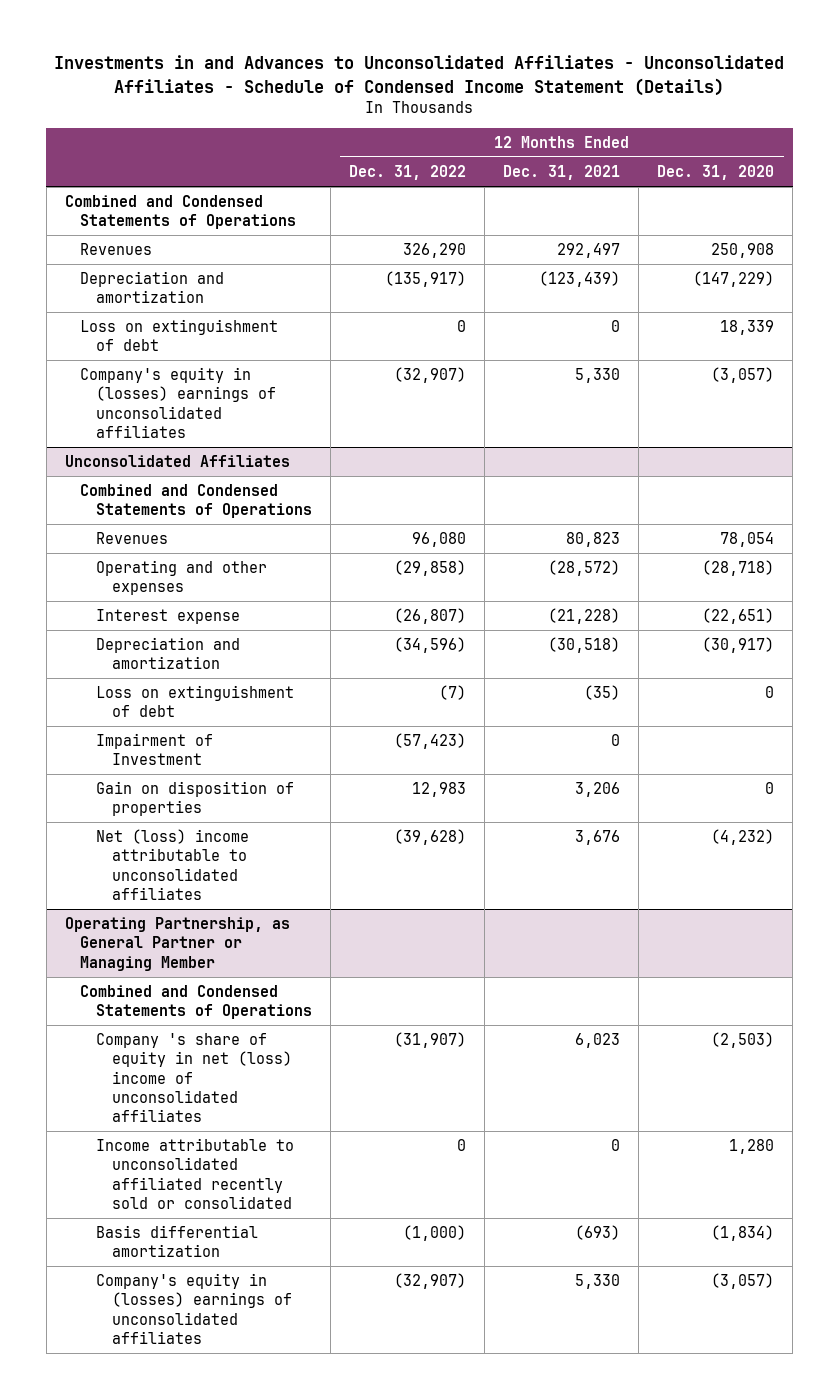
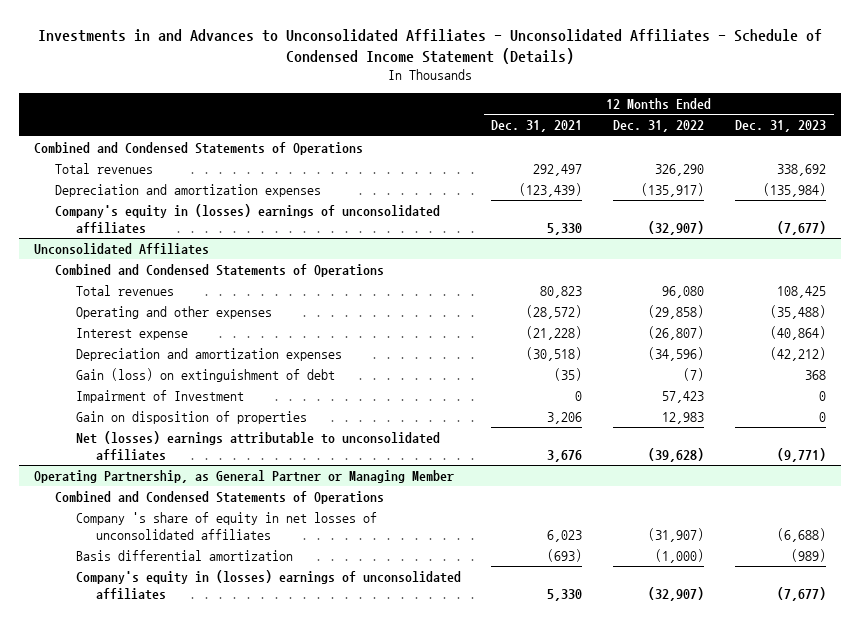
[657,164,775,180] Dec. 31, 2020 -> none
none -> [734,120,826,133] Dec. 31, 2023
[80,319,279,352] Loss on extinguishment of debt -> none
[80,243,153,256] Revenues -> [55,163,154,175] Total revenues
[80,271,225,304] Depreciation and amortization -> [55,184,322,198] Depreciation and amortization expenses
[96,532,169,545] Revenues -> [75,285,174,297] Total revenues
[96,637,241,670] Depreciation and amortization -> [75,348,342,362] Depreciation and amortization expenses
[96,685,295,718] Loss on extinguishment of debt -> [75,368,335,383] Gain (loss) on extinguishment of debt
[394,733,467,750] (57,423) -> [662,391,705,404] 57,423
[96,829,250,900] Net (loss) income attributable to unconsolidated affiliates -> [75,431,440,462] Net (losses) earnings attributable to unconsolidated affiliates
[96,1138,295,1209] Income attributable to unconsolidated affiliated recently sold or consolidated -> none
[96,1033,293,1122] Company 's share of equity in net (loss) income of unconsolidated affiliates -> [75,512,377,541] Company 's share of equity in net losses of unconsolidated affiliates

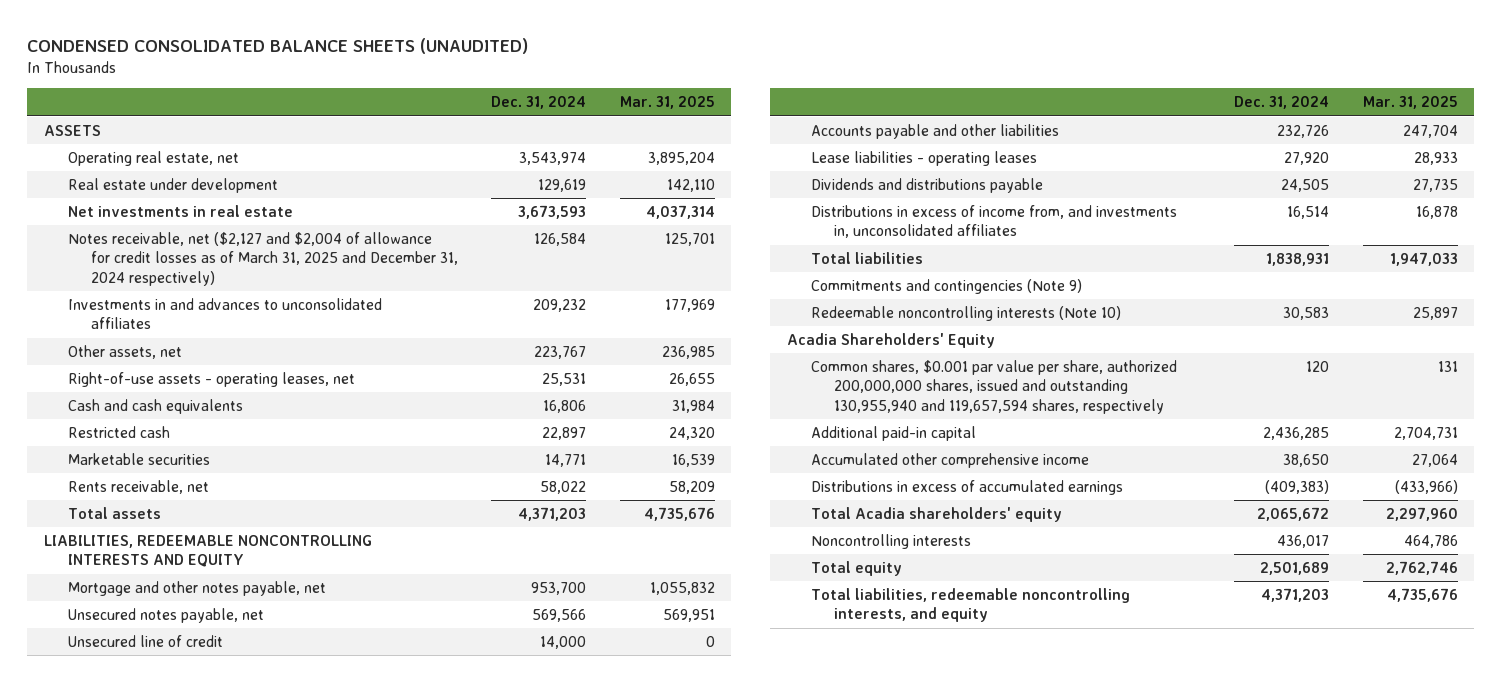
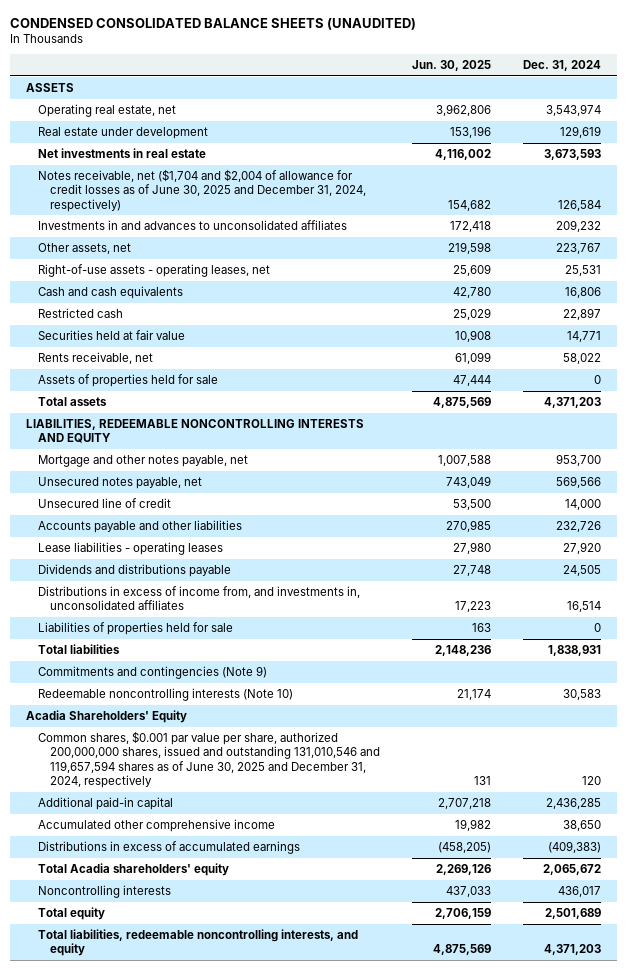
[619,96,715,110] Mar. 31, 2025 -> none
none -> [412,59,492,71] Jun. 30, 2025
[67,232,459,286] Notes receivable, net ($2,127 and $2,004 of allowance for credit losses as of March 31, 2025 and December 31, 2024 respectively) -> [38,168,367,212] Notes receivable, net ($1,704 and $2,004 of allowance for credit losses as of June 30, 2025 and December 31, 2024, respectively)
[67,453,210,466] Marketable securities -> [38,329,186,340] Securities held at fair value
none -> [38,373,219,387] Assets of properties held for sale
none -> [38,621,234,635] Liabilities of properties held for sale
[810,360,1177,414] Common shares, $0.001 par value per share, authorized 200,000,000 shares, issued and outstanding 130,955,940 and 119,657,594 shares, respectively -> [38,730,381,788] Common shares, $0.001 par value per share, authorized 200,000,000 shares, issued and outstanding 131,010,546 and 119,657,594 shares as of June 30, 2025 and December 31, 2024, respectively

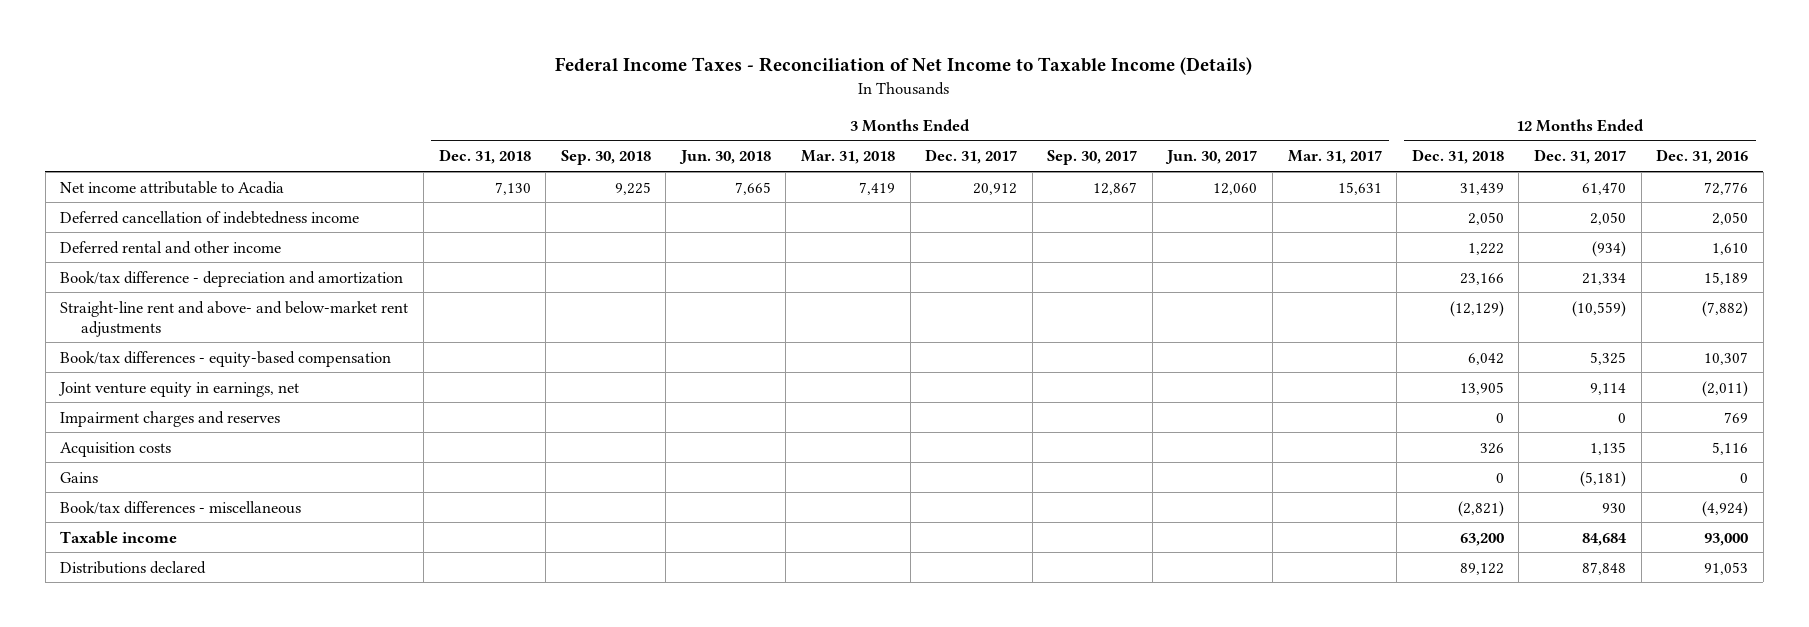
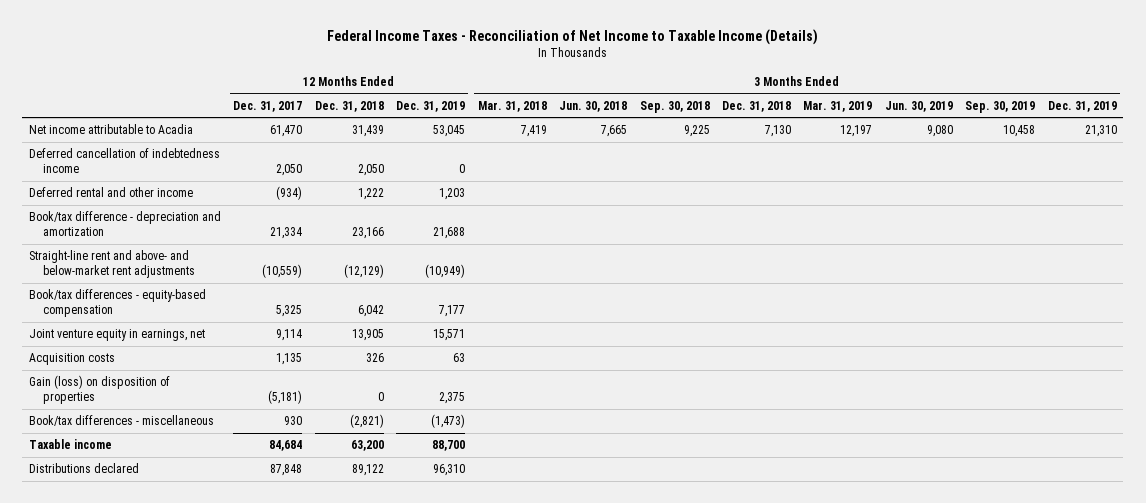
[925,149,1018,165] Dec. 31, 2017 -> none
[1047,150,1138,166] Sep. 30, 2017 -> none
[1165,150,1258,165] Jun. 30, 2017 -> none
[1287,150,1382,165] Mar. 31, 2017 -> none
[1656,149,1749,165] Dec. 31, 2016 -> none
none -> [396,100,466,112] Dec. 31, 2019
none -> [803,100,873,112] Mar. 31, 2019
none -> [884,100,953,112] Jun. 30, 2019
none -> [965,100,1036,113] Sep. 30, 2019
none -> [1047,100,1117,112] Dec. 31, 2019
[60,410,281,427] Impairment charges and reserves -> none
[60,471,99,483] Gains -> [28,375,170,404] Gain (loss) on disposition of properties

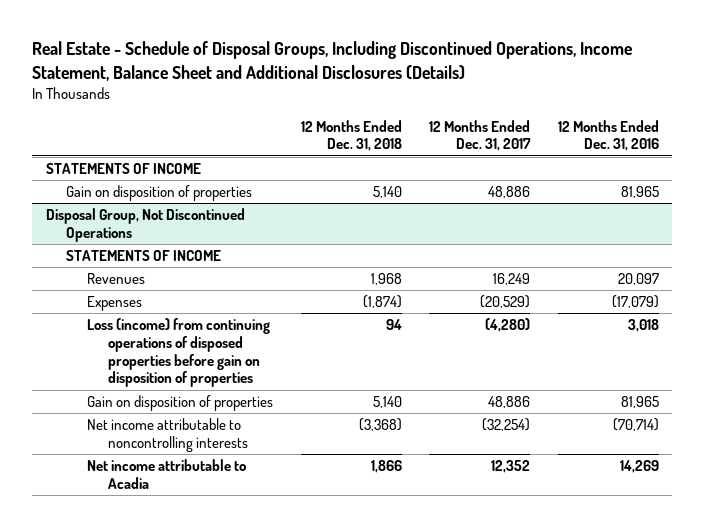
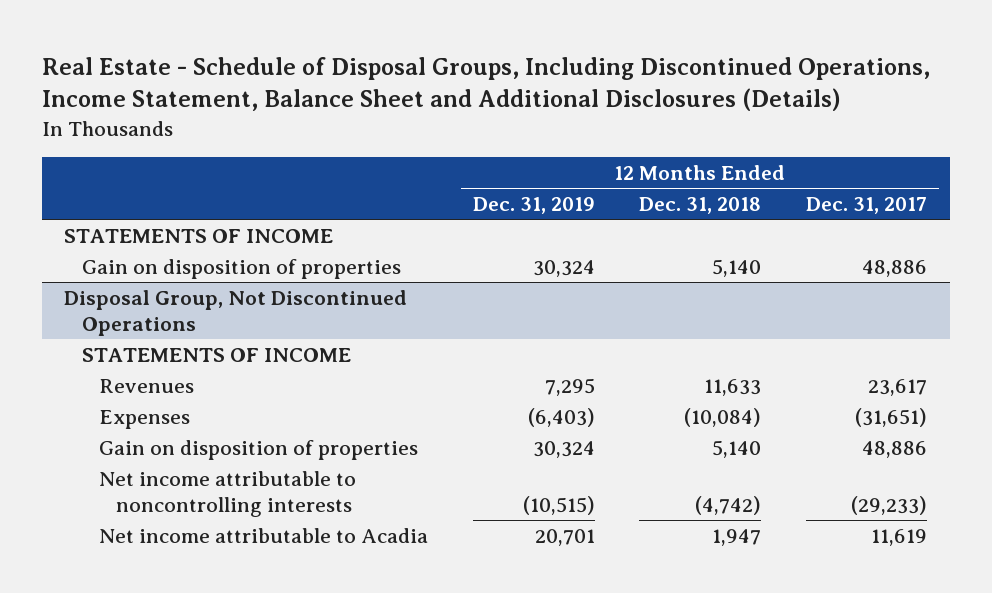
[557,119,659,152] 12 Months Ended Dec. 31, 2016 -> none
none -> [472,196,595,214] Dec. 31, 2019
[86,318,270,388] Loss (income) from continuing operations of disposed properties before gain on disposition of properties -> none
[370,273,402,286] 1,968 -> [704,378,762,396] 11,633
[493,273,531,286] 16,249 -> [868,378,928,396] 23,617
[362,295,402,309] (1,874) -> [684,407,762,427] (10,084)
[480,295,531,309] (20,529) -> [855,407,928,427] (31,651)
[358,418,402,432] (3,368) -> [695,495,762,515] (4,742)
[482,418,531,432] (32,254) -> [851,495,928,515] (29,233)
[370,460,402,474] 1,866 -> [712,528,762,546] 1,947
[491,460,531,474] 12,352 -> [871,528,928,546] 11,619

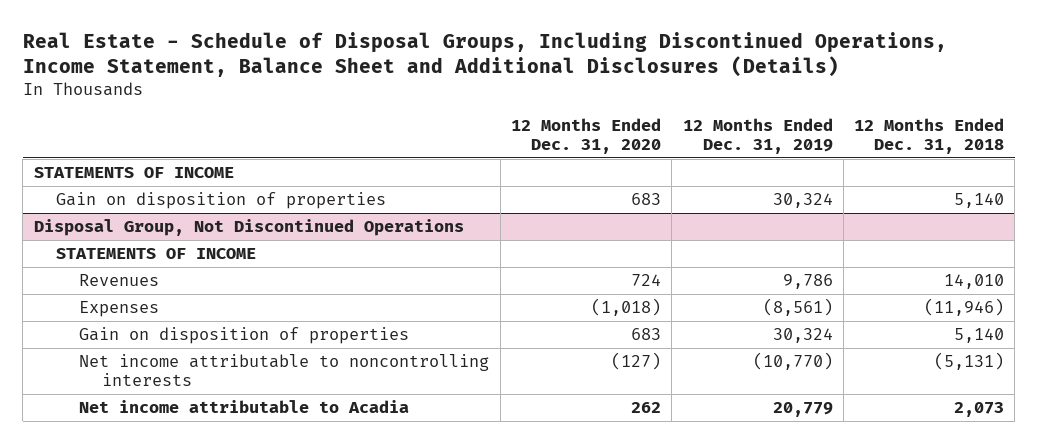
[806,196,928,214] Dec. 31, 2017 -> none
none -> [510,117,661,154] 12 Months Ended Dec. 31, 2020
[544,377,595,396] 7,295 -> [782,274,833,290] 9,786
[704,378,762,396] 11,633 -> [944,274,1005,290] 14,010
[527,407,595,427] (6,403) -> [762,298,833,317] (8,561)
[684,407,762,427] (10,084) -> [924,298,1005,317] (11,946)
[522,495,595,515] (10,515) -> [752,352,833,371] (10,770)
[695,495,762,515] (4,742) -> [934,352,1005,371] (5,131)
[534,528,595,546] 20,701 -> [772,402,833,418] 20,779
[712,528,762,546] 1,947 -> [954,402,1005,418] 2,073

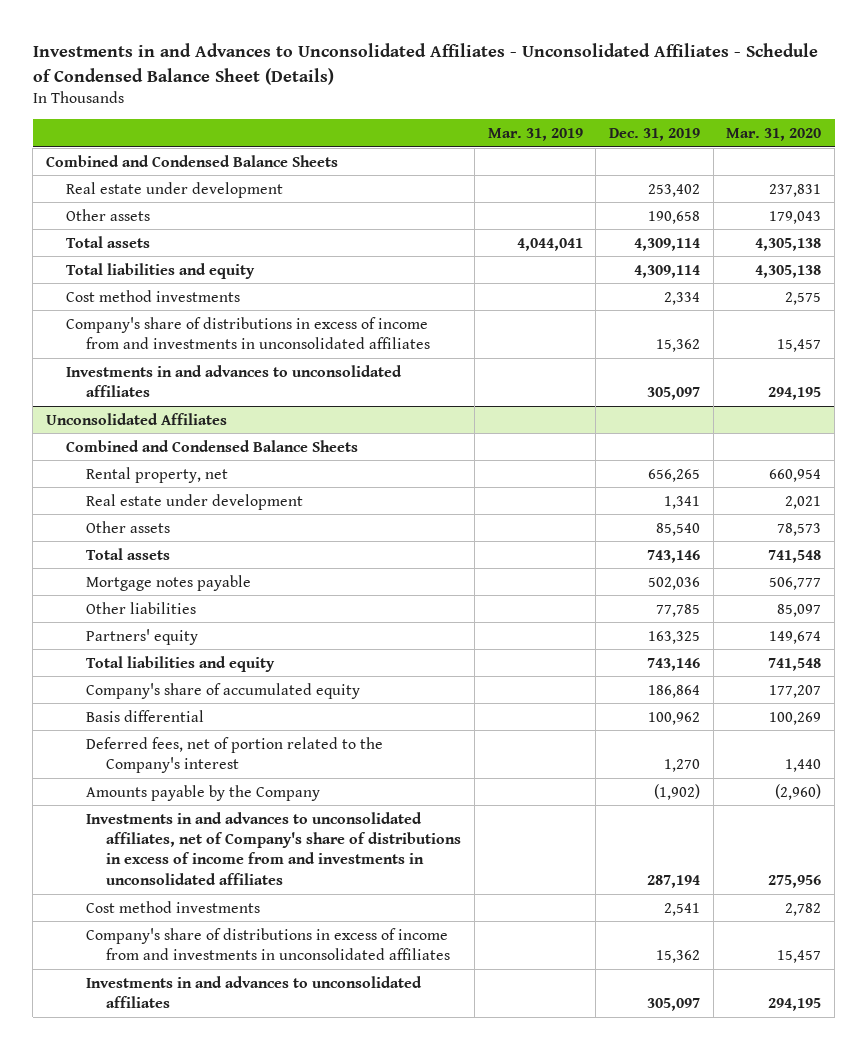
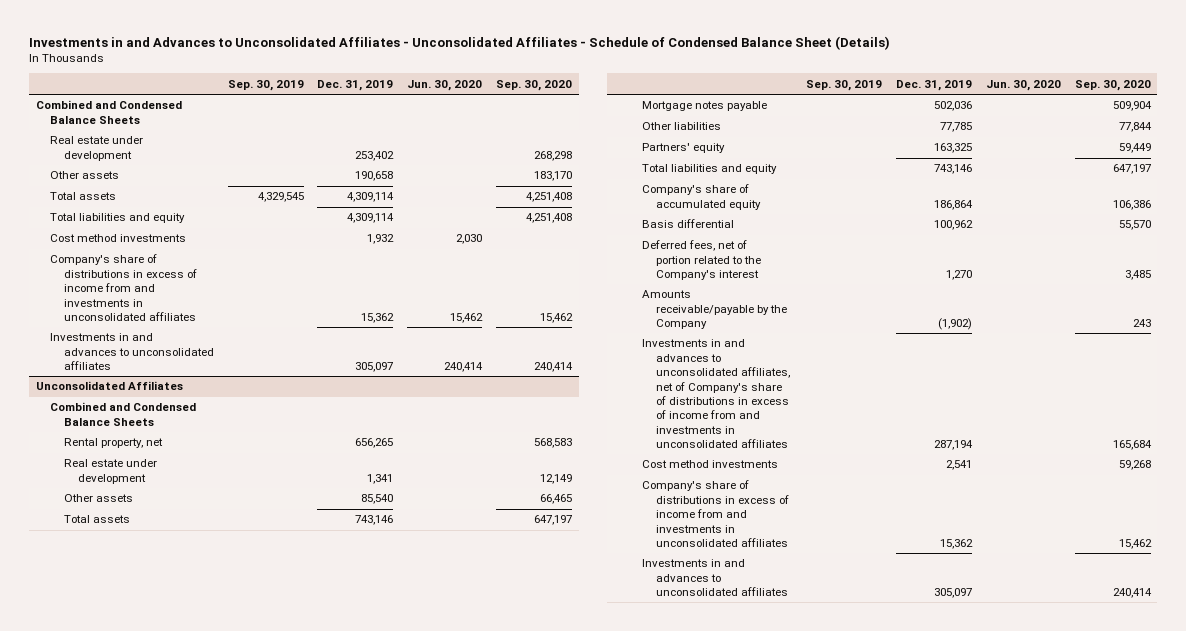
[487,127,583,141] Mar. 31, 2019 -> none
[726,127,822,141] Mar. 31, 2020 -> none
none -> [227,79,304,91] Sep. 30, 2019
none -> [407,79,483,91] Jun. 30, 2020
none -> [495,79,572,91] Sep. 30, 2020
[664,291,701,305] 2,334 -> [367,234,395,245] 1,932
[86,784,321,801] Amounts payable by the Company -> [642,290,788,330] Amounts receivable/payable by the Company

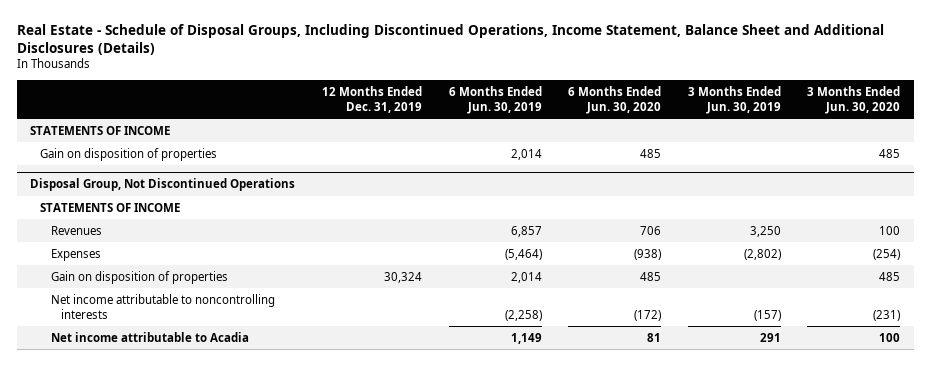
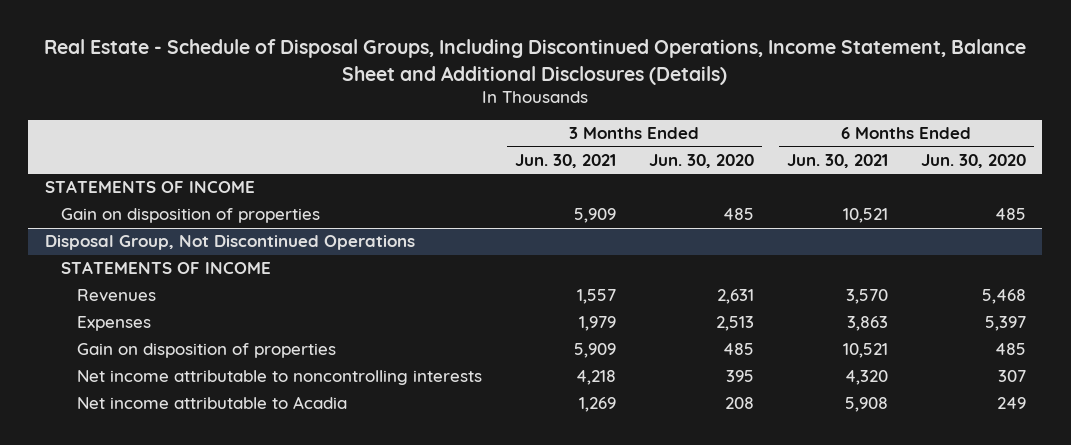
[321,85,422,113] 12 Months Ended Dec. 31, 2019 -> none
[448,85,542,114] 6 Months Ended Jun. 30, 2019 -> none
[687,85,781,114] 3 Months Ended Jun. 30, 2019 -> none
none -> [514,153,616,168] Jun. 30, 2021
none -> [786,153,888,168] Jun. 30, 2021
[640,225,662,235] 706 -> [981,289,1026,305] 5,468
[879,225,901,235] 100 -> [716,289,754,305] 2,631
[634,248,662,260] (938) -> [984,316,1026,332] 5,397
[873,248,901,260] (254) -> [715,316,754,332] 2,513
[634,309,662,321] (172) -> [997,370,1026,383] 307
[873,309,901,321] (231) -> [725,370,754,383] 395
[647,332,662,342] 81 -> [996,397,1026,410] 249
[879,332,901,342] 100 -> [724,397,754,410] 208

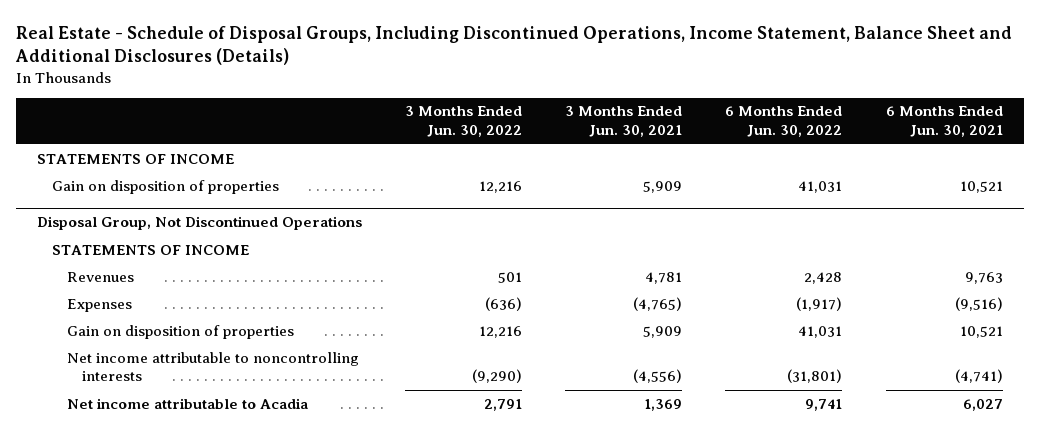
[648,153,754,168] Jun. 30, 2020 -> none
[920,153,1026,168] Jun. 30, 2020 -> none
none -> [405,106,523,138] 3 Months Ended Jun. 30, 2022
none -> [725,106,843,138] 6 Months Ended Jun. 30, 2022
[576,289,616,305] 1,557 -> [645,271,683,284] 4,781
[845,289,888,305] 3,570 -> [964,271,1003,284] 9,763
[578,316,616,332] 1,979 -> [633,296,683,311] (4,765)
[846,316,888,332] 3,863 -> [954,296,1003,311] (9,516)
[575,370,616,386] 4,218 -> [633,369,683,384] (4,556)
[844,370,888,386] 4,320 -> [954,369,1003,384] (4,741)
[578,397,616,413] 1,269 -> [644,398,683,411] 1,369
[844,397,888,413] 5,908 -> [962,398,1003,411] 6,027

